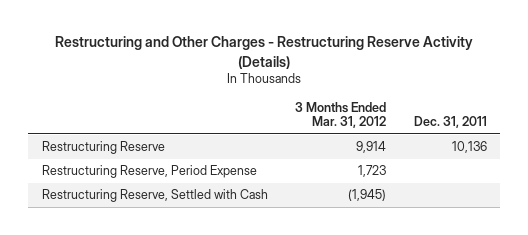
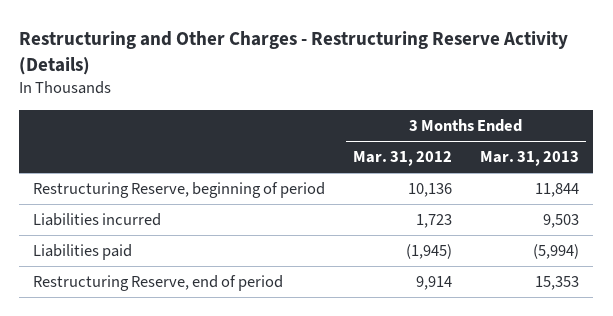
[413,116,487,129] Dec. 31, 2011 -> none
none -> [480,151,580,167] Mar. 31, 2013
[41,141,165,155] Restructuring Reserve -> [33,181,326,198] Restructuring Reserve, beginning of period
[356,141,387,154] 9,914 -> [408,182,453,197] 10,136
[41,165,257,179] Restructuring Reserve, Period Expense -> [33,212,162,226] Liabilities incurred
[41,189,268,203] Restructuring Reserve, Settled with Cash -> [33,243,133,260] Liabilities paid
none -> [33,274,284,291] Restructuring Reserve, end of period

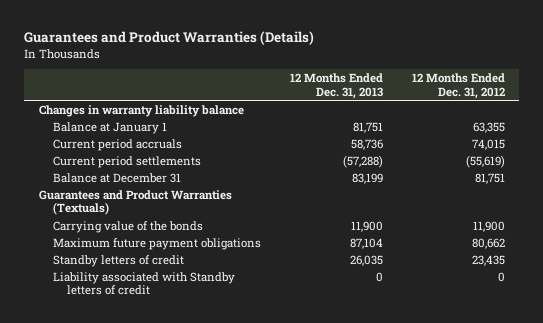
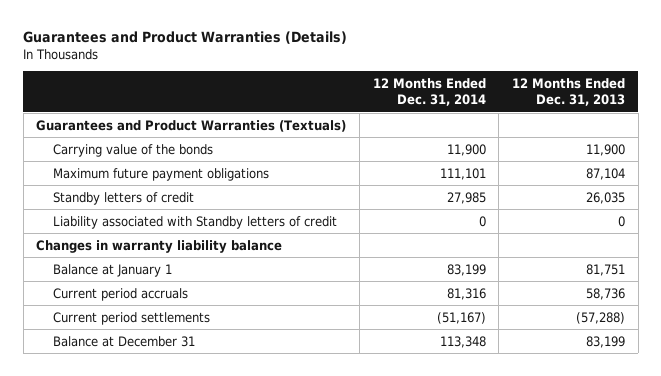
[411,73,505,99] 12 Months Ended Dec. 31, 2012 -> none
none -> [372,78,486,107] 12 Months Ended Dec. 31, 2014
[38,104,244,117] Changes in warranty liability balance -> [36,239,283,253] Changes in warranty liability balance
[52,121,167,134] Balance at January 1 -> [52,263,172,277] Balance at January 1
[52,138,182,151] Current period accruals -> [52,287,188,301] Current period accruals
[52,155,201,168] Current period settlements -> [52,311,210,325] Current period settlements
[52,172,181,183] Balance at December 31 -> [52,335,195,347] Balance at December 31

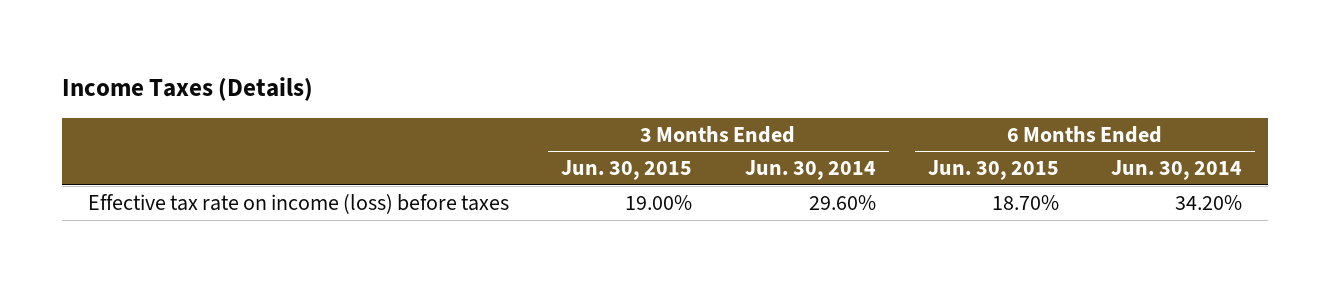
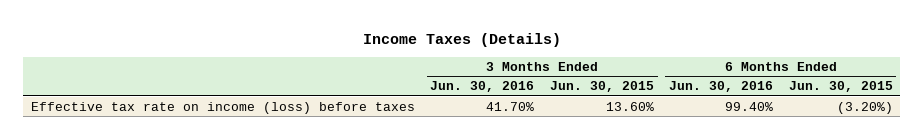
[744,160,876,181] Jun. 30, 2014 -> none
[1111,160,1243,181] Jun. 30, 2014 -> none
none -> [430,81,535,93] Jun. 30, 2016
none -> [669,81,774,93] Jun. 30, 2016
[625,194,693,210] 19.00% -> [605,102,654,112] 13.60%
[991,194,1059,210] 18.70% -> [836,102,893,115] (3.20%)

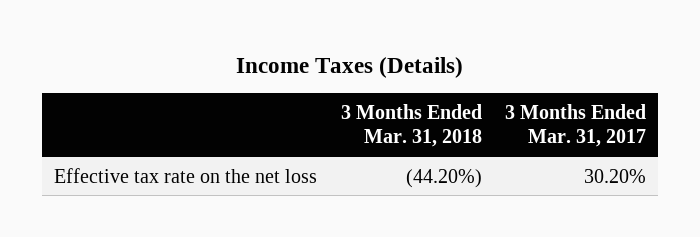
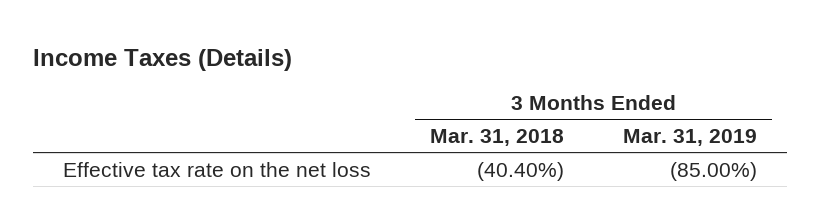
[505,103,647,148] 3 Months Ended Mar. 31, 2017 -> none
none -> [623,129,758,147] Mar. 31, 2019
[405,168,482,188] (44.20%) -> [476,161,564,181] (40.40%)

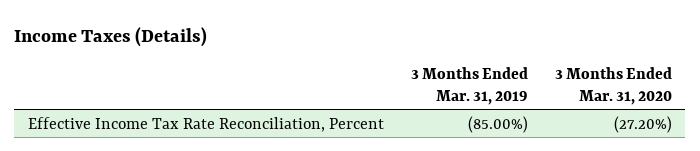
[429,129,564,147] Mar. 31, 2018 -> none
none -> [554,66,672,105] 3 Months Ended Mar. 31, 2020
[62,161,371,177] Effective tax rate on the net loss -> [27,116,384,132] Effective Income Tax Rate Reconciliation, Percent

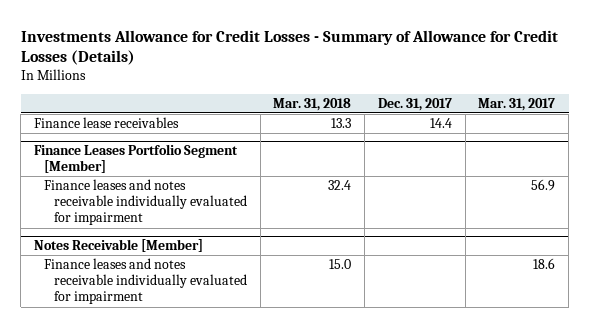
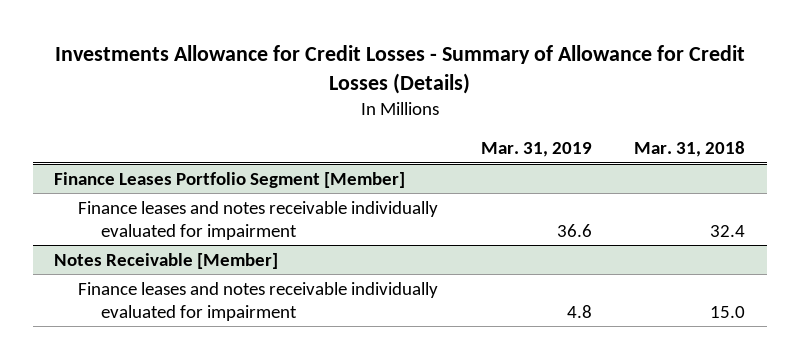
[377,97,452,111] Dec. 31, 2017 -> none
[478,97,556,111] Mar. 31, 2017 -> none
none -> [480,142,592,158] Mar. 31, 2019
[34,117,180,129] Finance lease receivables -> none

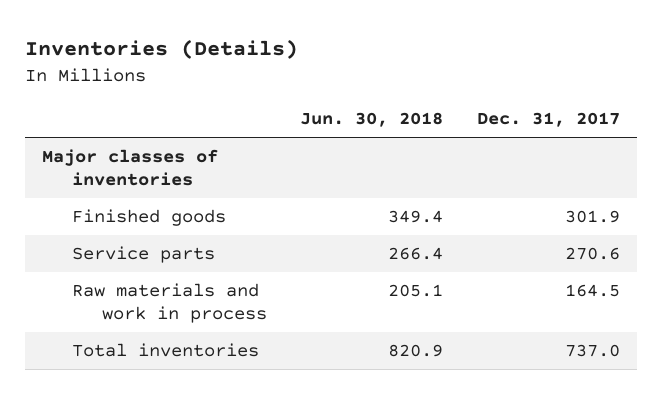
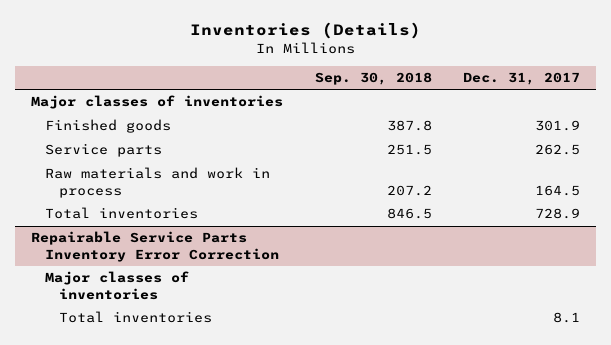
[300,112,444,128] Jun. 30, 2018 -> none
none -> [314,71,432,85] Sep. 30, 2018
[564,247,620,261] 270.6 -> [535,144,581,156] 262.5
[564,344,620,358] 737.0 -> [535,208,581,220] 728.9
none -> [30,231,279,262] Repairable Service Parts Inventory Error Correction
none -> [44,271,189,300] Major classes of inventories
none -> [59,311,213,324] Total inventories

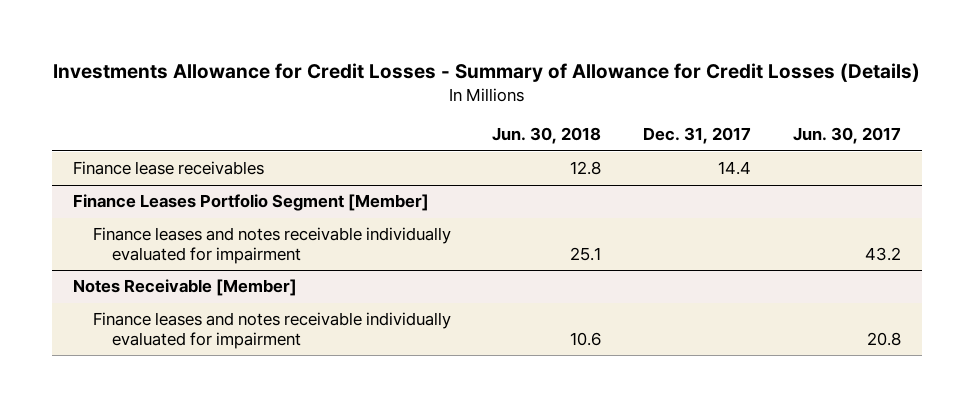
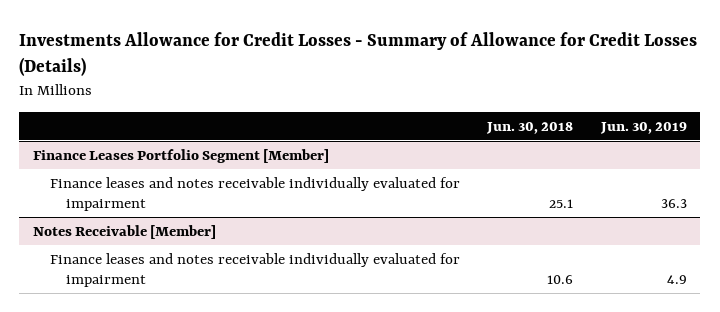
[643,127,752,145] Dec. 31, 2017 -> none
[793,127,902,145] Jun. 30, 2017 -> none
none -> [599,121,687,134] Jun. 30, 2019
[73,161,265,176] Finance lease receivables -> none

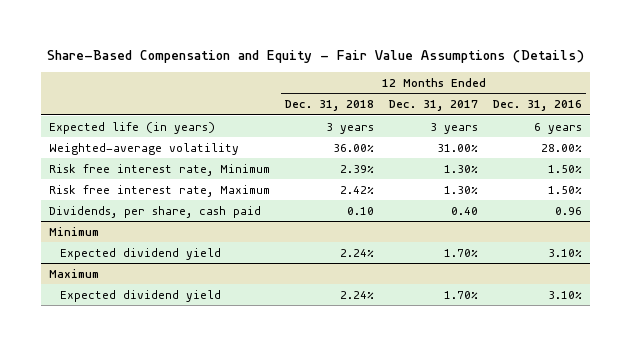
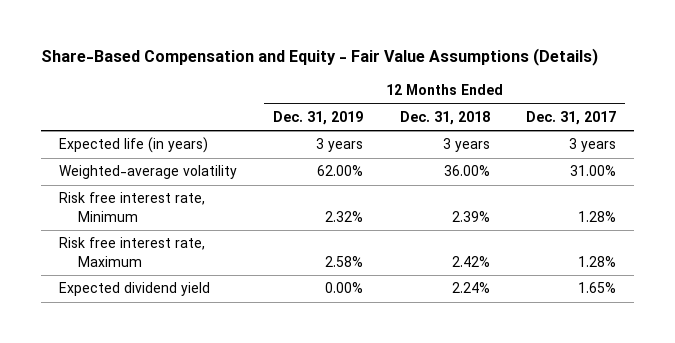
[493,100,583,112] Dec. 31, 2016 -> none
none -> [273,110,364,125] Dec. 31, 2019
[49,205,262,218] Dividends, per share, cash paid -> none
[49,226,100,236] Minimum -> none
[49,268,100,278] Maximum -> none
[59,289,221,302] Expected dividend yield -> none
[444,164,479,173] 1.30% -> [578,210,617,222] 1.28%
[444,185,479,194] 1.30% -> [578,255,617,267] 1.28%
[444,248,479,257] 1.70% -> [578,282,617,294] 1.65%

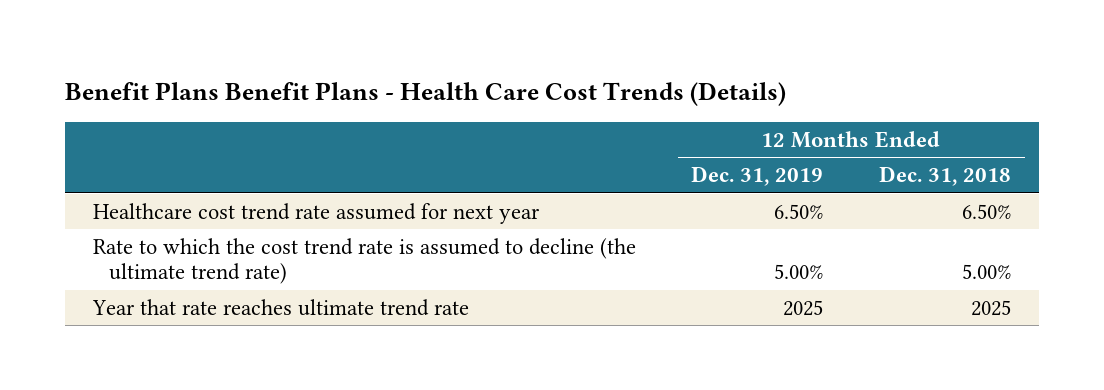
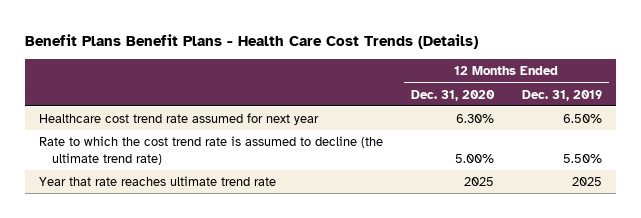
[878,166,1011,187] Dec. 31, 2018 -> none
none -> [411,89,496,101] Dec. 31, 2020
[774,264,824,280] 5.00% -> [562,153,602,163] 5.50%

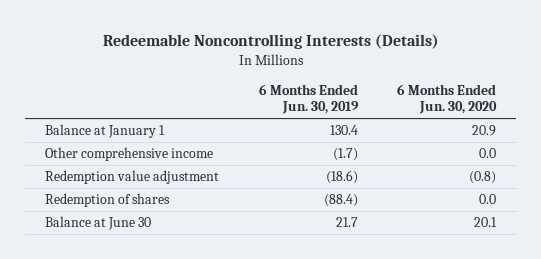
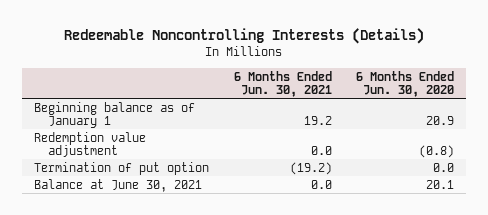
[258,83,359,115] 6 Months Ended Jun. 30, 2019 -> none
none -> [233,70,332,98] 6 Months Ended Jun. 30, 2021
[44,147,213,162] Other comprehensive income -> none
[44,124,165,139] Balance at January 1 -> [34,101,196,129] Beginning balance as of January 1
[44,193,170,208] Redemption of shares -> [34,161,210,175] Termination of put option
[44,216,151,231] Balance at June 30 -> [34,178,203,192] Balance at June 30, 2021

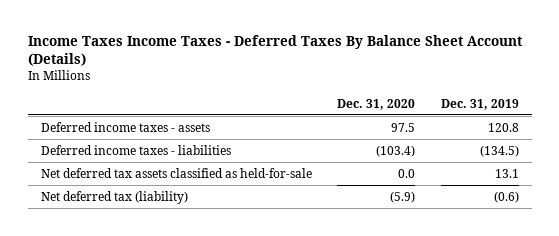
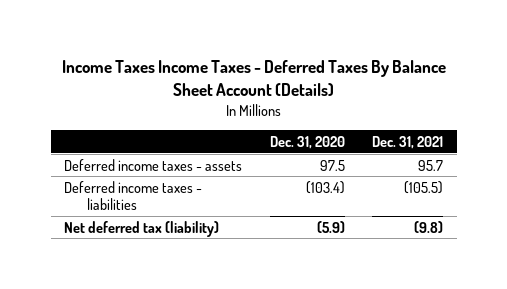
[440,98,519,110] Dec. 31, 2019 -> none
none -> [372,135,444,149] Dec. 31, 2021
[40,167,312,178] Net deferred tax assets classified as held-for-sale -> none

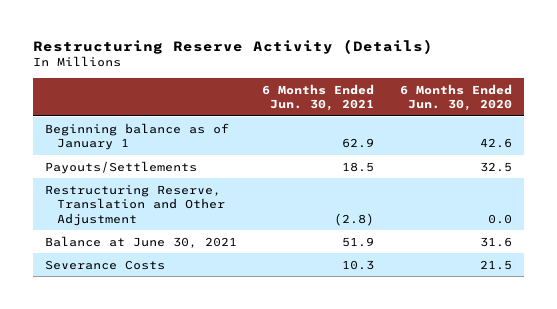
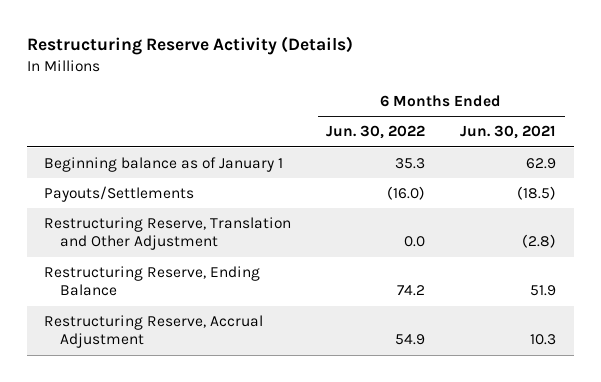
[399,83,512,112] 6 Months Ended Jun. 30, 2020 -> none
none -> [326,125,426,140] Jun. 30, 2022
[342,161,375,172] 18.5 -> [517,185,557,200] (18.5)
[45,259,166,270] Severance Costs -> none
[45,235,238,248] Balance at June 30, 2021 -> [44,265,261,297] Restructuring Reserve, Ending Balance
none -> [44,314,264,349] Restructuring Reserve, Accrual Adjustment

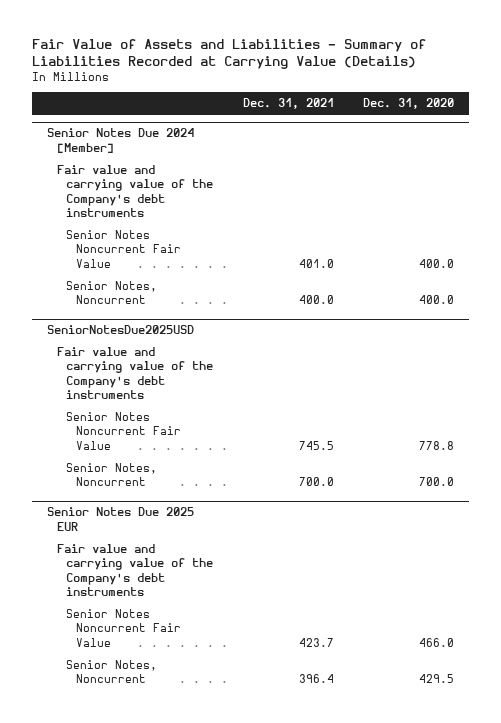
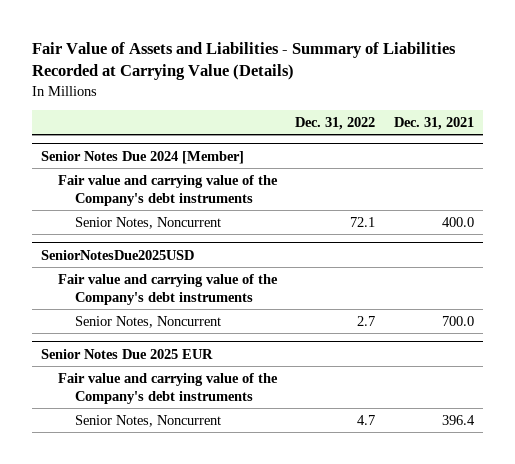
[362,98,454,110] Dec. 31, 2020 -> none
none -> [295,116,376,130] Dec. 31, 2022
[66,230,181,268] Senior Notes Noncurrent Fair Value -> none
[66,412,181,450] Senior Notes Noncurrent Fair Value -> none
[66,609,181,647] Senior Notes Noncurrent Fair Value -> none

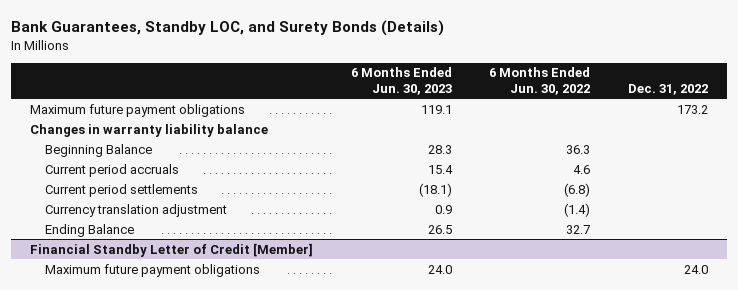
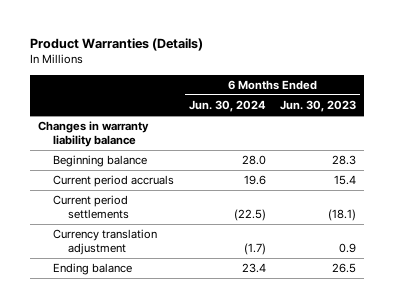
[11,19,445,36] Bank Guarantees, Standby LOC, and Surety Bonds (Details) -> [30,37,204,51] Product Warranties (Details)
[489,67,591,96] 6 Months Ended Jun. 30, 2022 -> none
[628,84,709,96] Dec. 31, 2022 -> none
none -> [188,100,266,113] Jun. 30, 2024
[30,103,246,117] Maximum future payment obligations -> none
[45,143,153,157] Beginning Balance -> [52,155,147,168] Beginning balance
[30,242,314,257] Financial Standby Letter of Credit [Member] -> none
[45,263,261,277] Maximum future payment obligations -> none
[45,223,135,237] Ending Balance -> [52,263,132,276] Ending balance

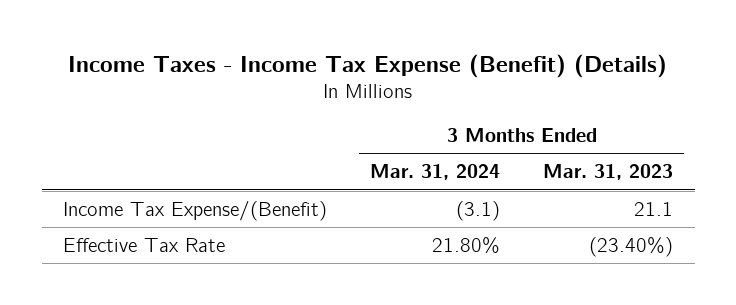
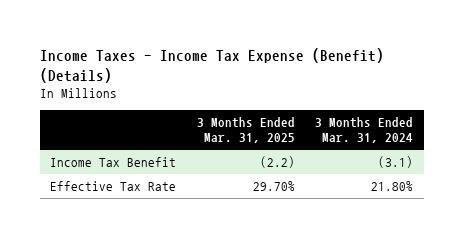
[543,164,674,181] Mar. 31, 2023 -> none
none -> [196,116,295,144] 3 Months Ended Mar. 31, 2025
[63,200,328,221] Income Tax Expense/(Benefit) -> [50,156,177,167] Income Tax Benefit

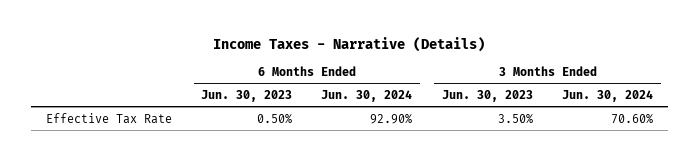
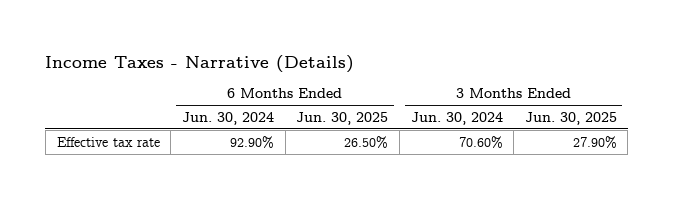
[201,90,293,103] Jun. 30, 2023 -> none
[441,90,533,103] Jun. 30, 2023 -> none
none -> [296,111,389,125] Jun. 30, 2025
none -> [524,111,617,125] Jun. 30, 2025
[45,112,172,124] Effective Tax Rate -> [56,136,160,147] Effective tax rate

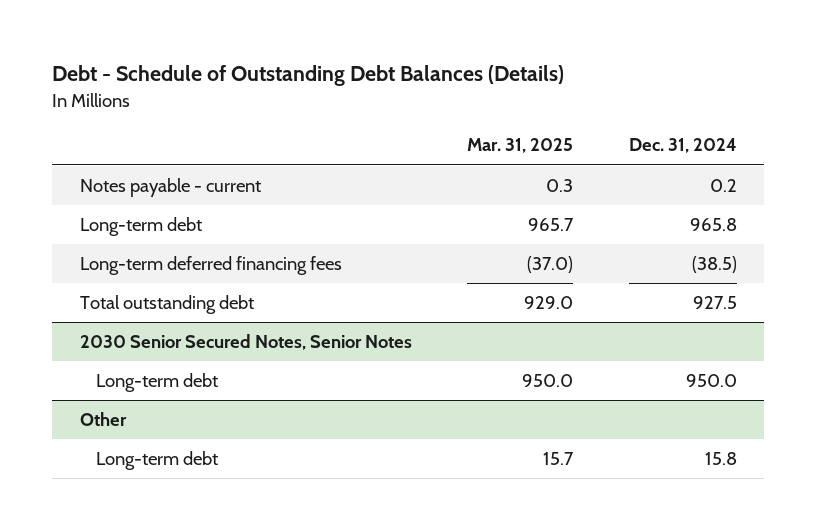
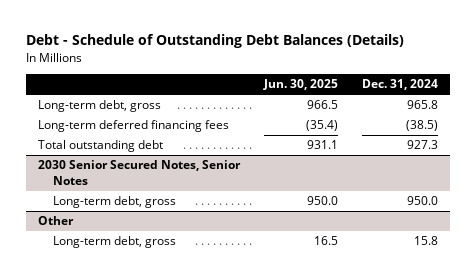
[467,138,574,154] Mar. 31, 2025 -> none
none -> [263,79,339,91] Jun. 30, 2025
[79,178,261,198] Notes payable - current -> none
[79,217,202,237] Long-term debt -> [38,100,162,113] Long-term debt, gross
[692,296,737,310] 927.5 -> [406,140,438,150] 927.3
[95,373,218,393] Long-term debt -> [53,196,177,209] Long-term debt, gross
[95,451,218,471] Long-term debt -> [53,236,177,249] Long-term debt, gross

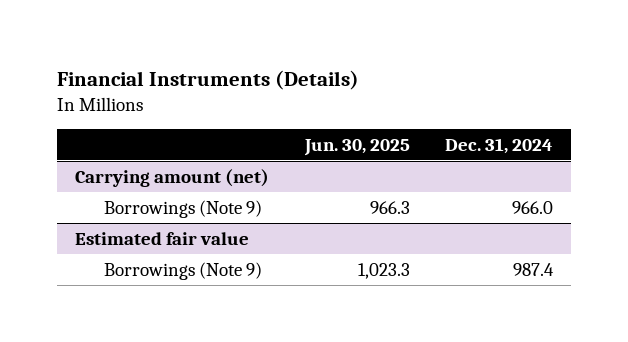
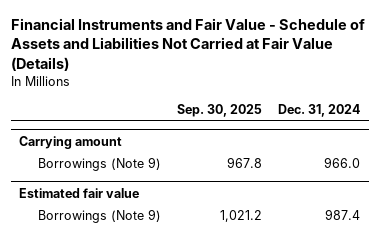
[57,69,360,90] Financial Instruments (Details) -> [10,18,365,71] Financial Instruments and Fair Value - Schedule of Assets and Liabilities Not Carried at Fair Value (Details)
[303,138,410,156] Jun. 30, 2025 -> none
none -> [177,104,263,118] Sep. 30, 2025
[75,168,270,187] Carrying amount (net) -> [18,135,122,149] Carrying amount

